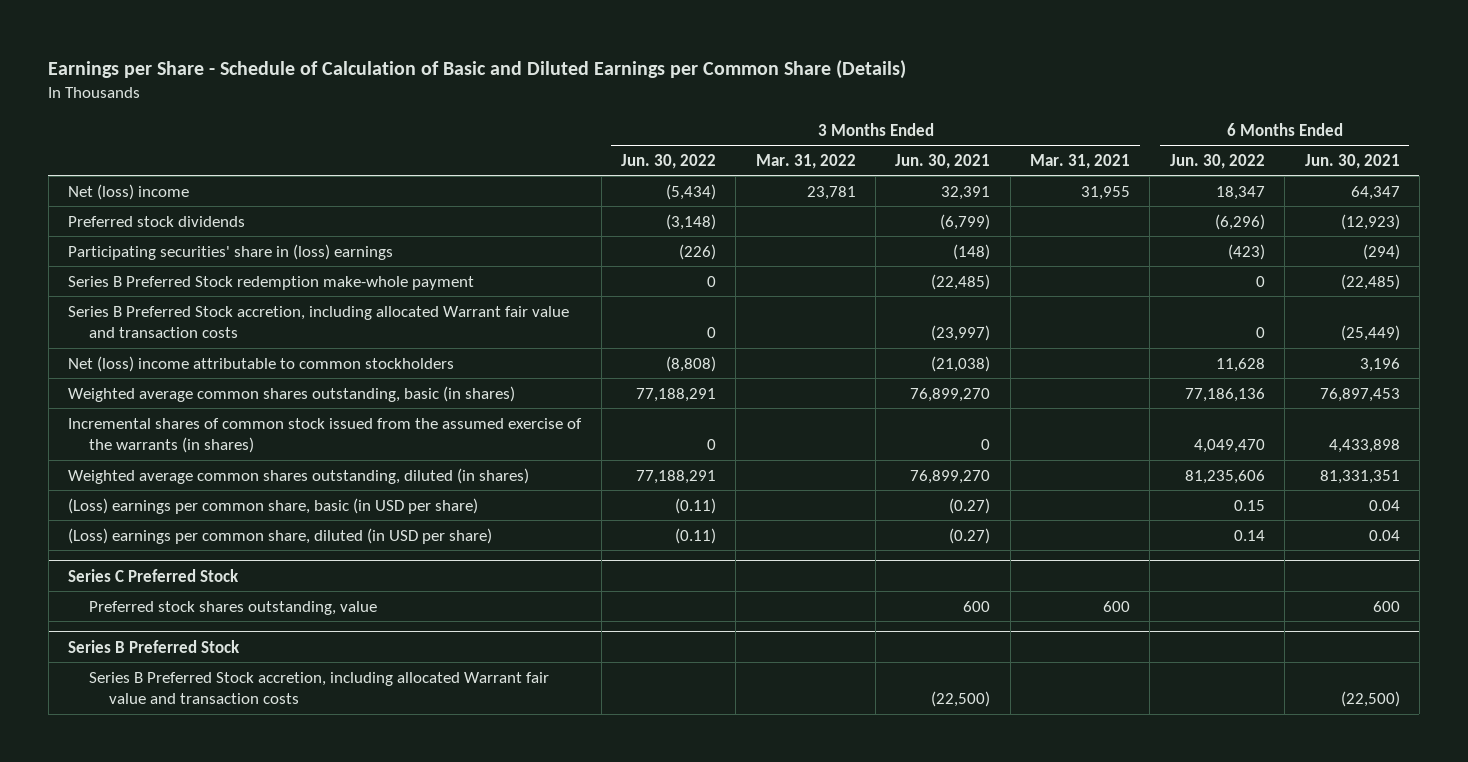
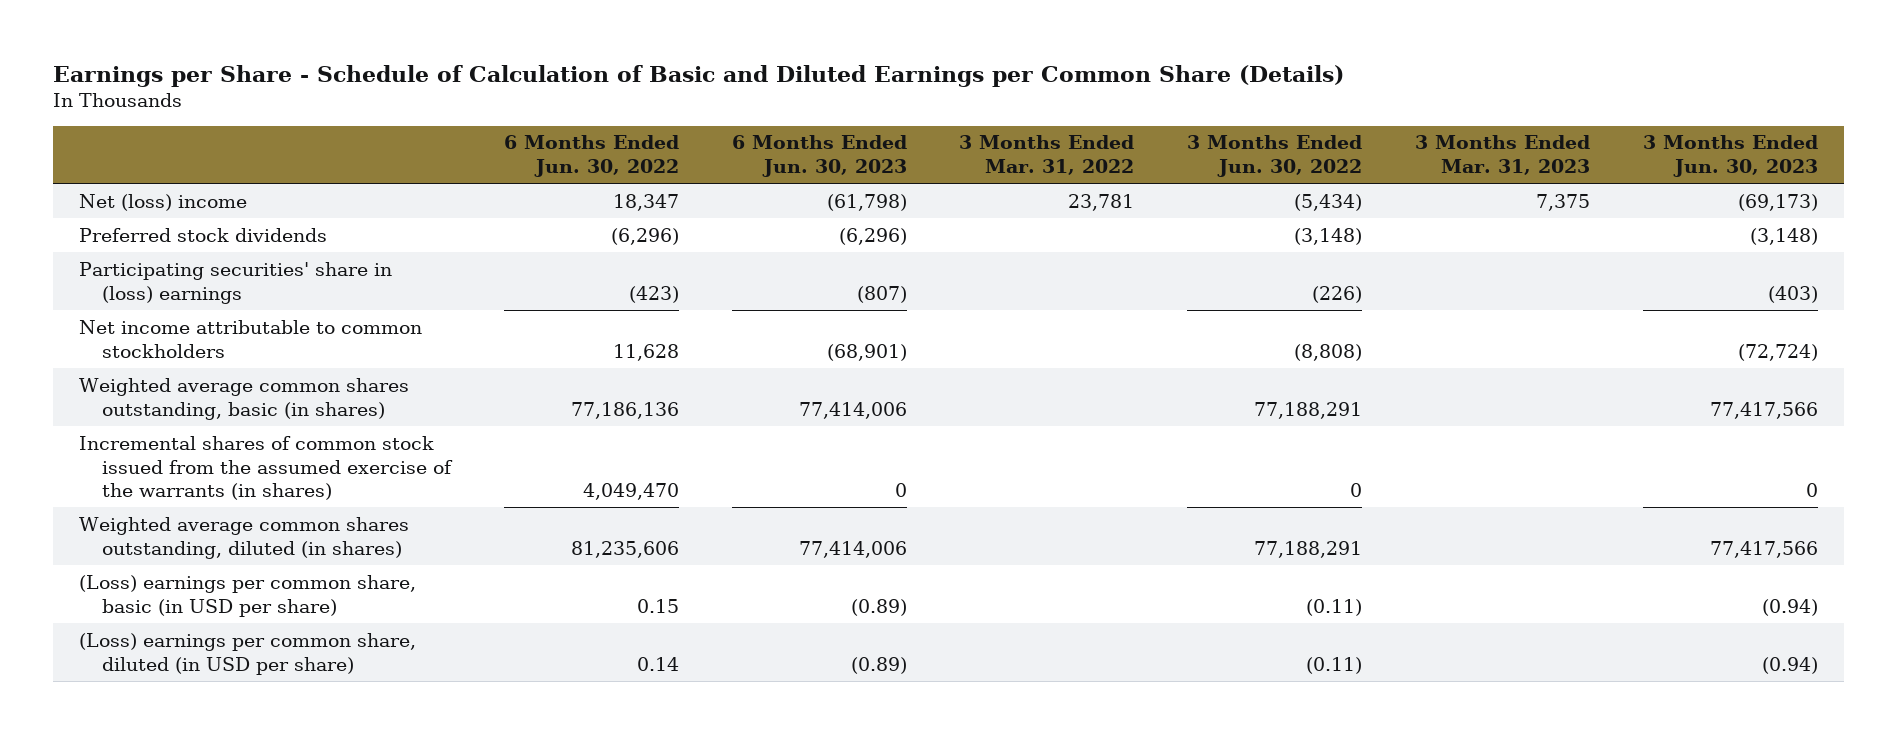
[895,153,991,169] Jun. 30, 2021 -> none
[1030,153,1131,169] Mar. 31, 2021 -> none
[1304,153,1400,169] Jun. 30, 2021 -> none
none -> [731,135,907,178] 6 Months Ended Jun. 30, 2023
none -> [1415,135,1591,176] 3 Months Ended Mar. 31, 2023
none -> [1642,135,1818,178] 3 Months Ended Jun. 30, 2023
[68,275,475,290] Series B Preferred Stock redemption make-whole payment -> none
[68,305,570,339] Series B Preferred Stock accretion, including allocated Warrant fair value and transaction costs -> none
[68,355,455,372] Net (loss) income attributable to common stockholders -> [79,319,423,358] Net income attributable to common stockholders
[68,568,240,582] Series C Preferred Stock -> none
[88,600,377,615] Preferred stock shares outstanding, value -> none
[68,639,241,653] Series B Preferred Stock -> none
[88,671,549,705] Series B Preferred Stock accretion, including allocated Warrant fair value and transaction costs -> none

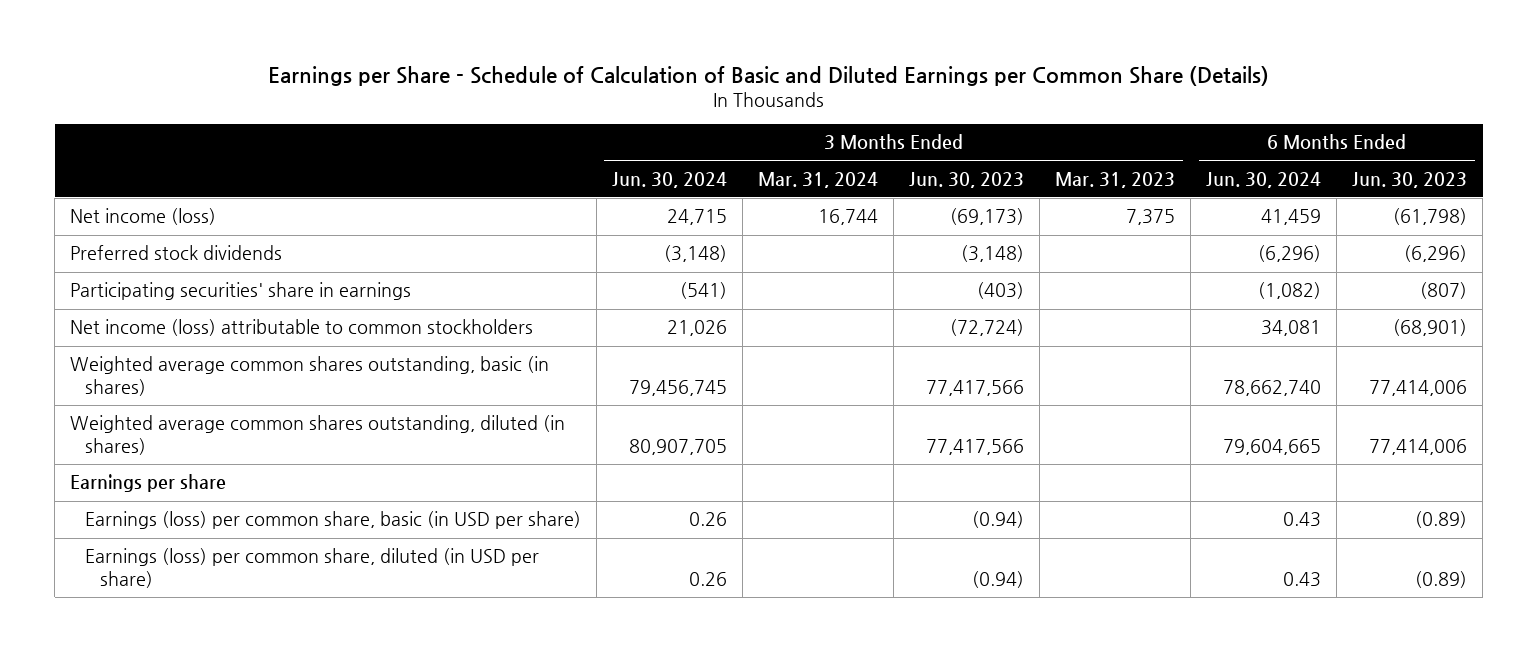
[503,135,679,178] 6 Months Ended Jun. 30, 2022 -> none
[959,135,1135,176] 3 Months Ended Mar. 31, 2022 -> none
[1187,135,1363,178] 3 Months Ended Jun. 30, 2022 -> none
none -> [611,171,727,188] Jun. 30, 2024
none -> [758,171,879,188] Mar. 31, 2024
none -> [1206,171,1322,188] Jun. 30, 2024
[79,193,248,211] Net (loss) income -> [70,208,217,226] Net income (loss)
[79,261,393,304] Participating securities' share in (loss) earnings -> [70,282,412,301] Participating securities' share in earnings
[79,319,423,358] Net income attributable to common stockholders -> [70,319,534,337] Net income (loss) attributable to common stockholders
[79,435,454,501] Incremental shares of common stock issued from the assumed exercise of the warrants (in shares) -> none
none -> [70,474,227,493] Earnings per share
[79,574,417,617] (Loss) earnings per common share, basic (in USD per share) -> [84,511,581,530] Earnings (loss) per common share, basic (in USD per share)
[79,632,417,675] (Loss) earnings per common share, diluted (in USD per share) -> [84,548,539,589] Earnings (loss) per common share, diluted (in USD per share)

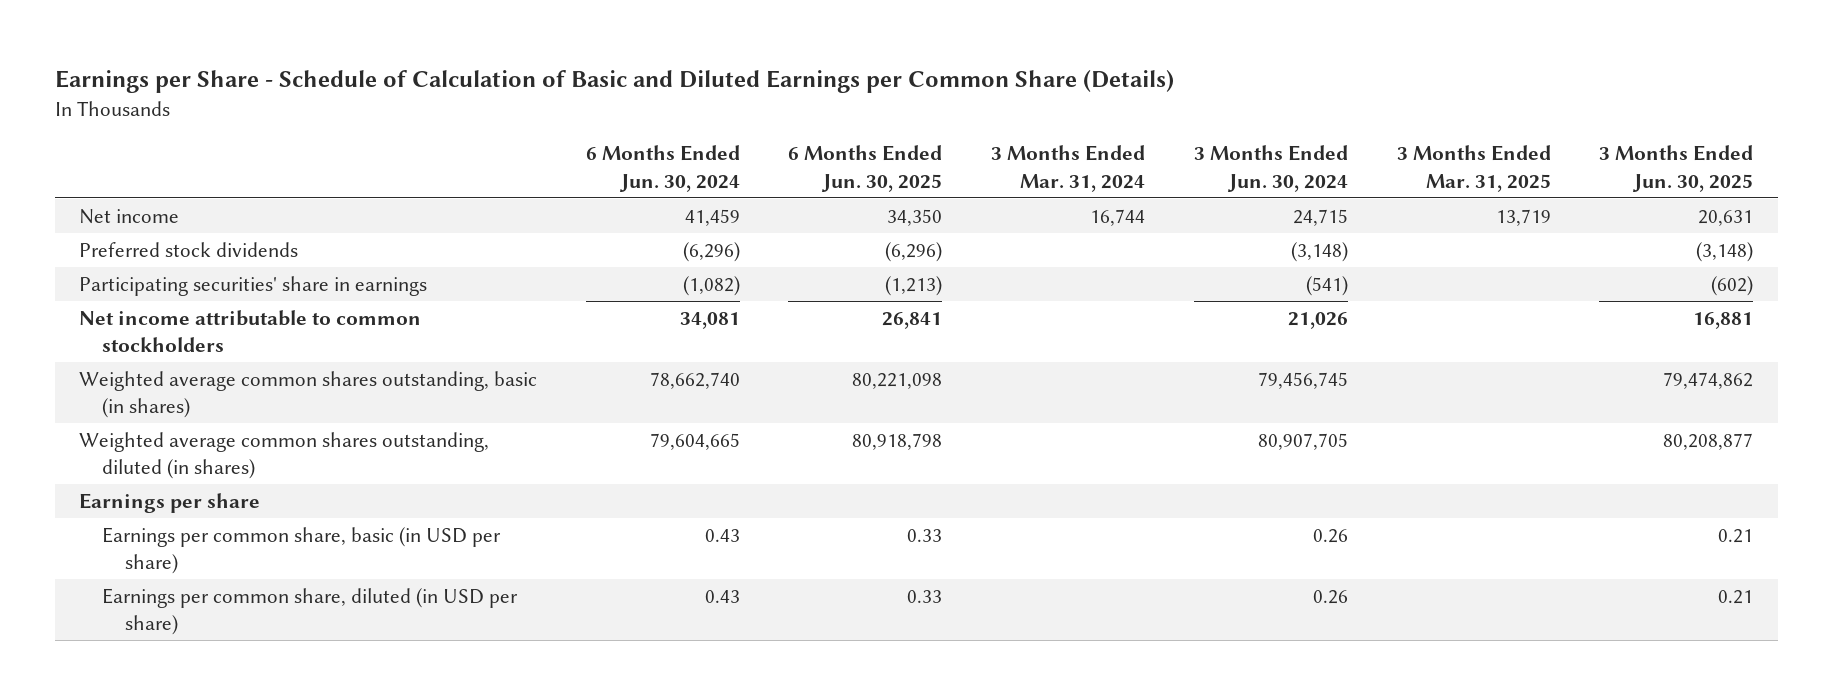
[909,171,1025,188] Jun. 30, 2023 -> none
[1055,171,1176,188] Mar. 31, 2023 -> none
[1352,171,1468,188] Jun. 30, 2023 -> none
none -> [788,145,943,192] 6 Months Ended Jun. 30, 2025
none -> [1396,145,1551,192] 3 Months Ended Mar. 31, 2025
none -> [1599,145,1754,192] 3 Months Ended Jun. 30, 2025
[70,208,217,226] Net income (loss) -> [79,208,180,224] Net income
[70,319,534,337] Net income (loss) attributable to common stockholders -> [79,309,422,353] Net income attributable to common stockholders
[84,511,581,530] Earnings (loss) per common share, basic (in USD per share) -> [101,526,501,575] Earnings per common share, basic (in USD per share)
[84,548,539,589] Earnings (loss) per common share, diluted (in USD per share) -> [101,587,518,636] Earnings per common share, diluted (in USD per share)

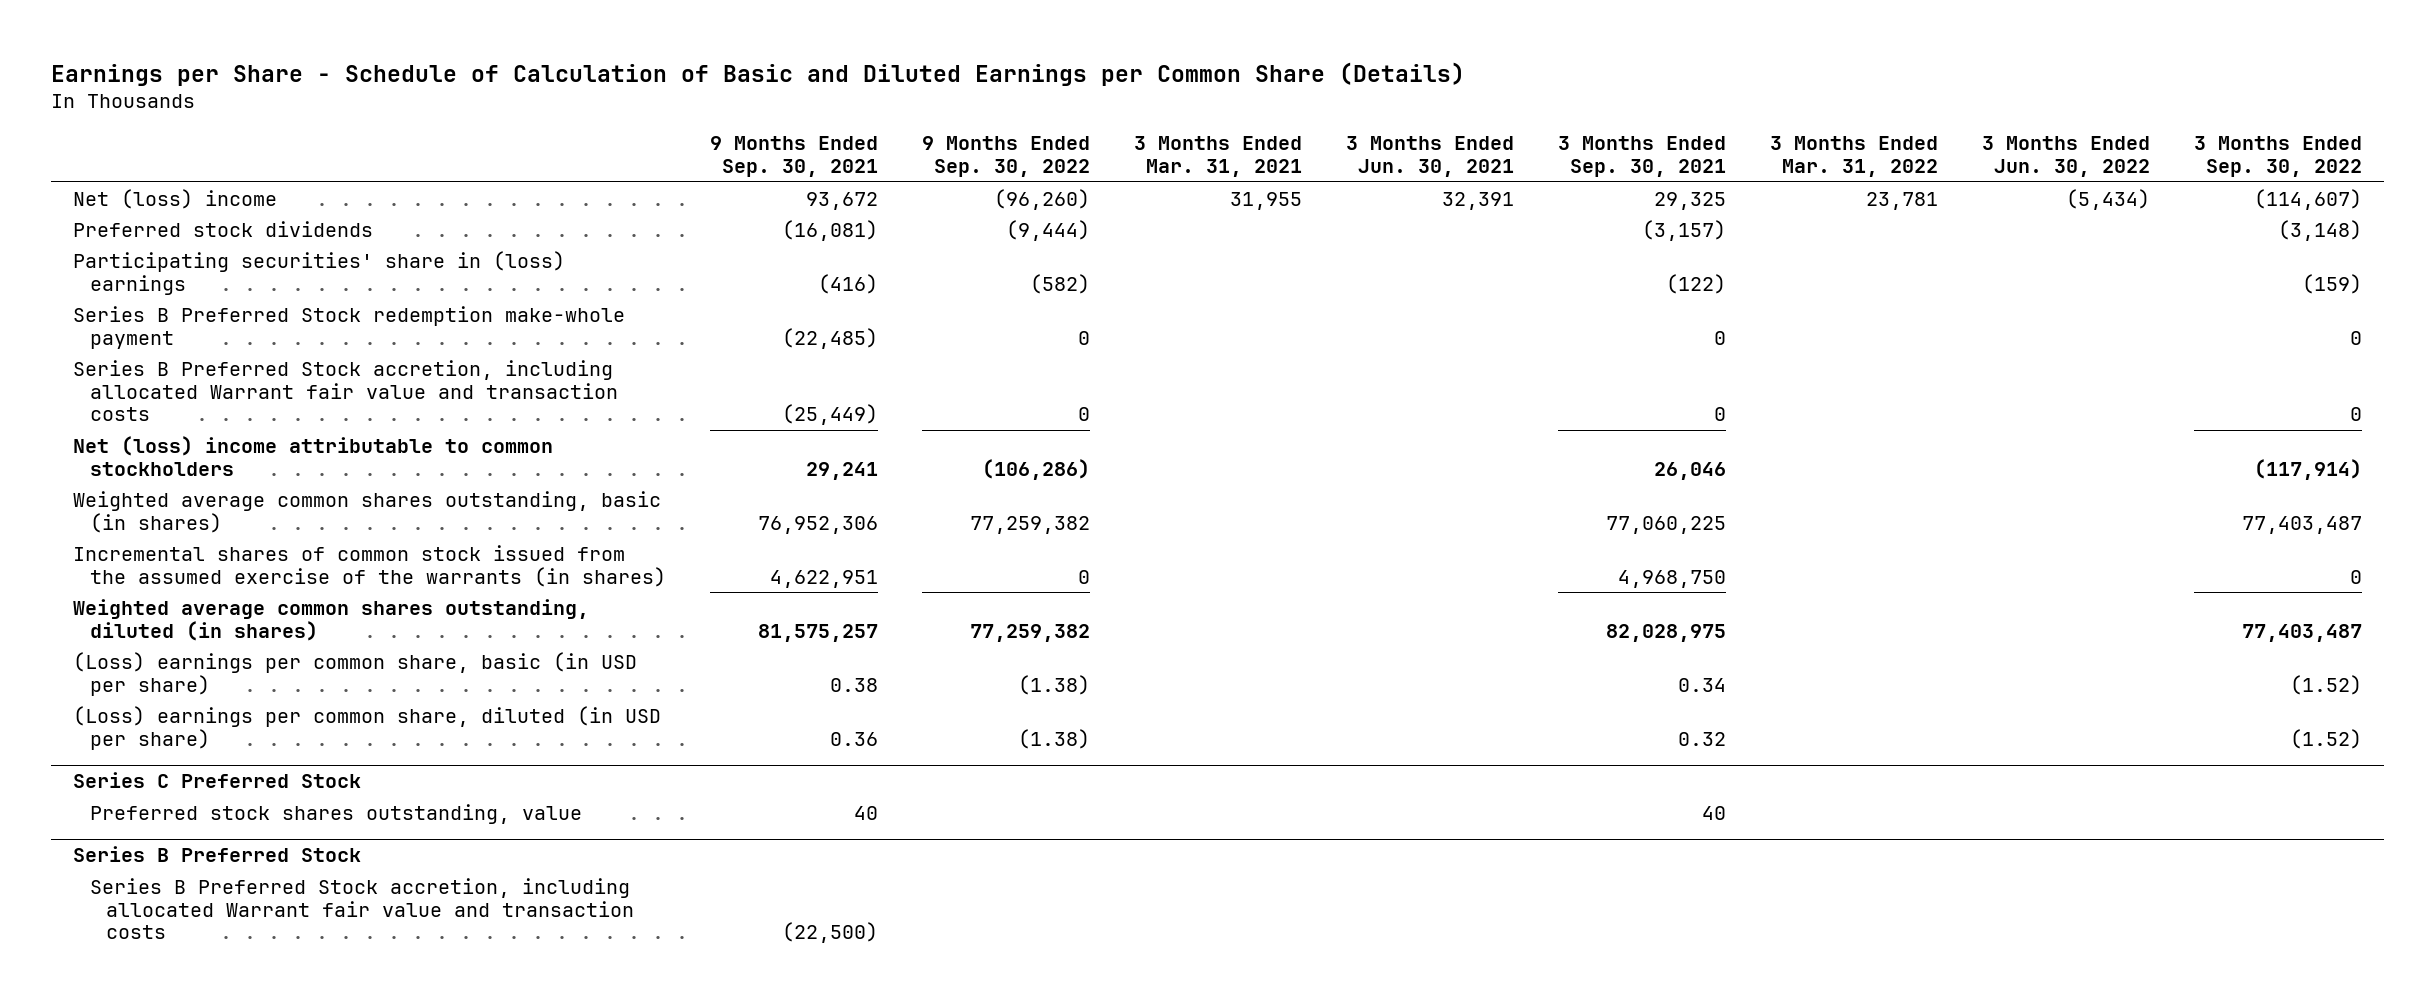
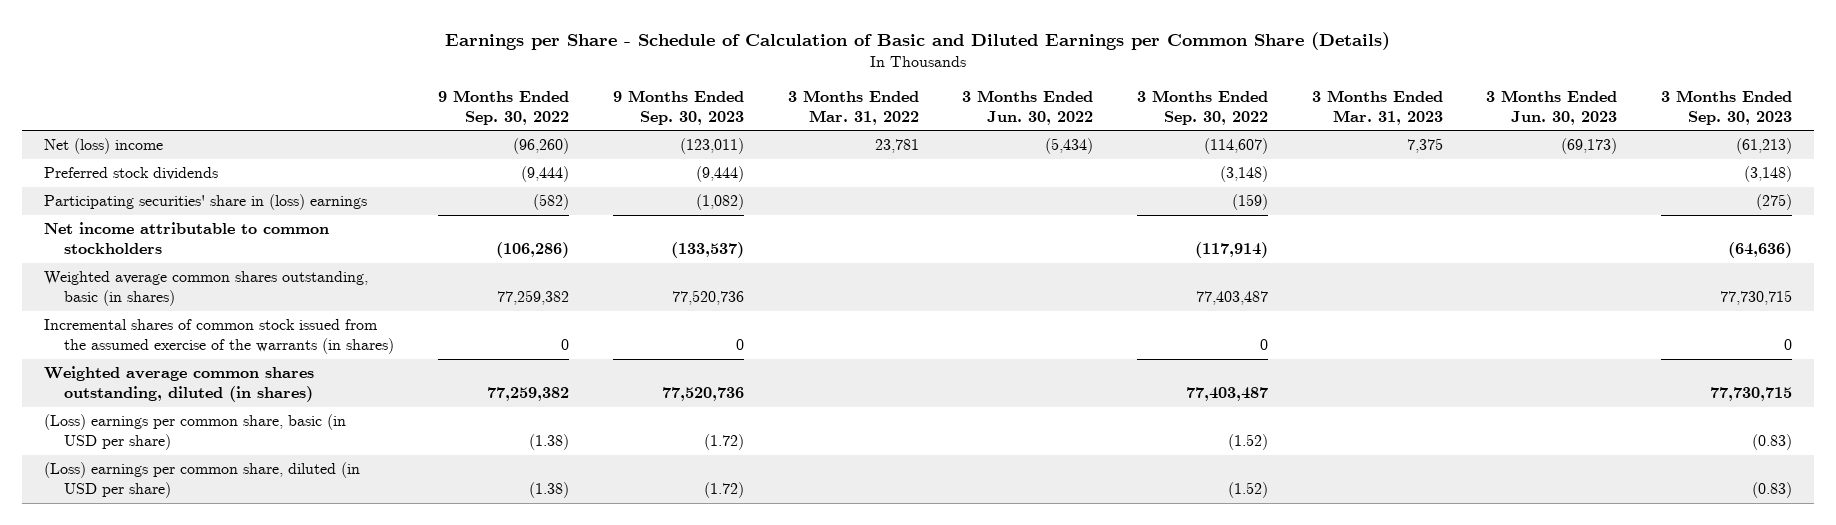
[709,136,878,178] 9 Months Ended Sep. 30, 2021 -> none
[1133,136,1302,178] 3 Months Ended Mar. 31, 2021 -> none
[1345,136,1514,178] 3 Months Ended Jun. 30, 2021 -> none
[1557,136,1726,178] 3 Months Ended Sep. 30, 2021 -> none
none -> [612,89,744,125] 9 Months Ended Sep. 30, 2023
none -> [1311,89,1443,125] 3 Months Ended Mar. 31, 2023
none -> [1486,89,1618,125] 3 Months Ended Jun. 30, 2023
none -> [1661,89,1793,125] 3 Months Ended Sep. 30, 2023
[73,305,626,349] Series B Preferred Stock redemption make-whole payment -> none
[73,359,618,422] Series B Preferred Stock accretion, including allocated Warrant fair value and transaction costs -> none
[73,435,554,476] Net (loss) income attributable to common stockholders -> [44,222,330,255] Net income attributable to common stockholders
[73,772,362,789] Series C Preferred Stock -> none
[89,803,582,824] Preferred stock shares outstanding, value -> none
[73,846,362,863] Series B Preferred Stock -> none
[89,877,634,940] Series B Preferred Stock accretion, including allocated Warrant fair value and transaction costs -> none

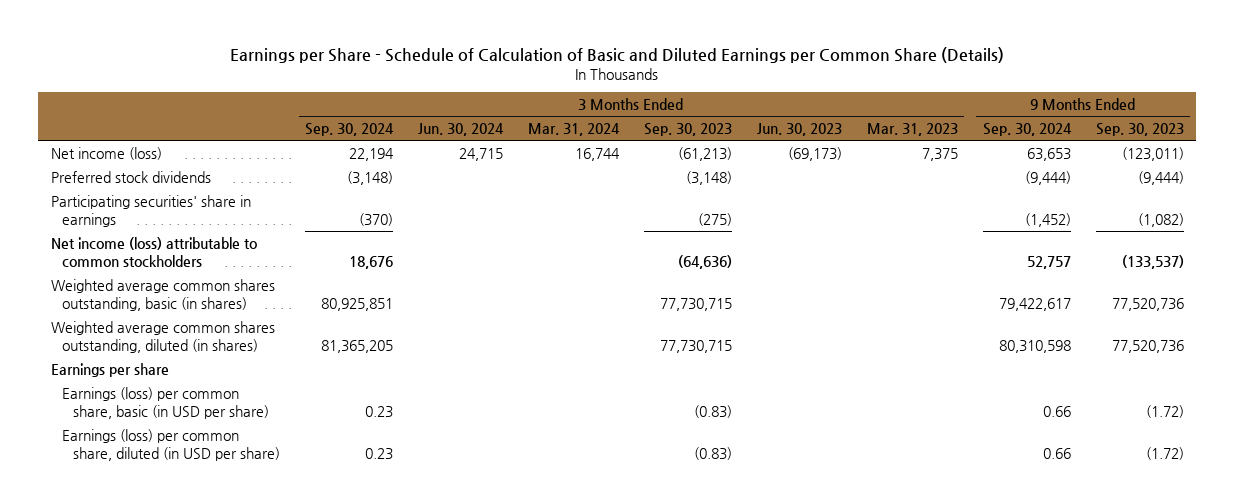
[438,89,570,125] 9 Months Ended Sep. 30, 2022 -> none
[787,89,919,125] 3 Months Ended Mar. 31, 2022 -> none
[962,89,1094,125] 3 Months Ended Jun. 30, 2022 -> none
[1137,89,1269,125] 3 Months Ended Sep. 30, 2022 -> none
none -> [304,123,394,137] Sep. 30, 2024
none -> [417,123,504,137] Jun. 30, 2024
none -> [527,123,620,137] Mar. 31, 2024
none -> [982,123,1072,137] Sep. 30, 2024
[44,138,164,155] Net (loss) income -> [50,146,162,160] Net income (loss)
[44,194,368,211] Participating securities' share in (loss) earnings -> [50,194,251,227] Participating securities' share in earnings
[44,222,330,255] Net income attributable to common stockholders -> [50,236,257,267] Net income (loss) attributable to common stockholders
[44,319,395,355] Incremental shares of common stock issued from the assumed exercise of the warrants (in shares) -> none
none -> [50,362,169,377] Earnings per share
[44,414,347,451] (Loss) earnings per common share, basic (in USD per share) -> [61,386,269,419] Earnings (loss) per common share, basic (in USD per share)
[44,462,361,499] (Loss) earnings per common share, diluted (in USD per share) -> [61,428,280,461] Earnings (loss) per common share, diluted (in USD per share)

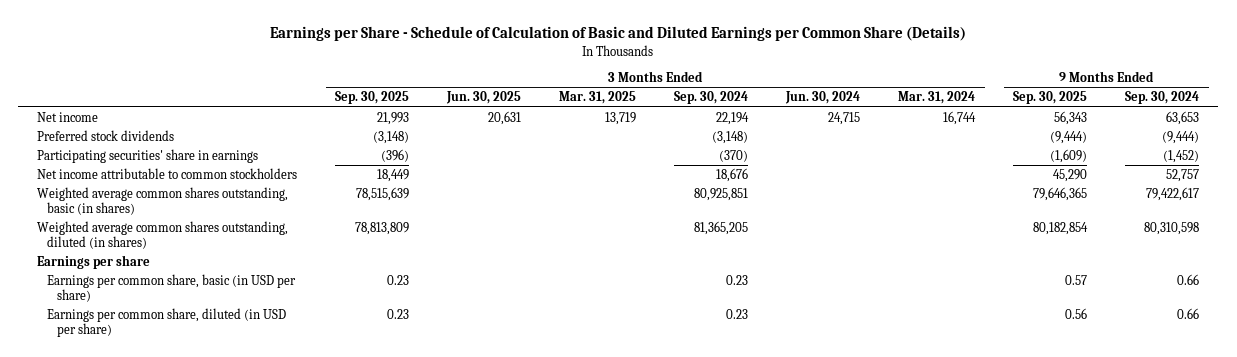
[643,123,732,137] Sep. 30, 2023 -> none
[756,123,842,137] Jun. 30, 2023 -> none
[866,123,958,137] Mar. 31, 2023 -> none
[1095,123,1184,137] Sep. 30, 2023 -> none
none -> [335,91,410,105] Sep. 30, 2025
none -> [446,91,522,105] Jun. 30, 2025
none -> [559,91,637,105] Mar. 31, 2025
none -> [1013,91,1088,105] Sep. 30, 2025
[50,146,162,160] Net income (loss) -> [37,111,99,122] Net income
[50,236,257,267] Net income (loss) attributable to common stockholders -> [37,167,298,179] Net income attributable to common stockholders
[61,386,269,419] Earnings (loss) per common share, basic (in USD per share) -> [47,273,297,303] Earnings per common share, basic (in USD per share)
[61,428,280,461] Earnings (loss) per common share, diluted (in USD per share) -> [47,307,287,338] Earnings per common share, diluted (in USD per share)

